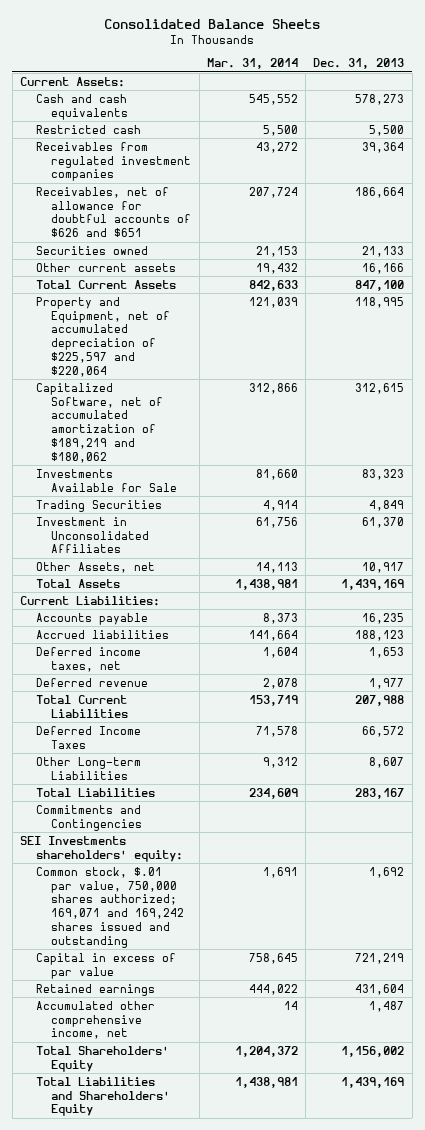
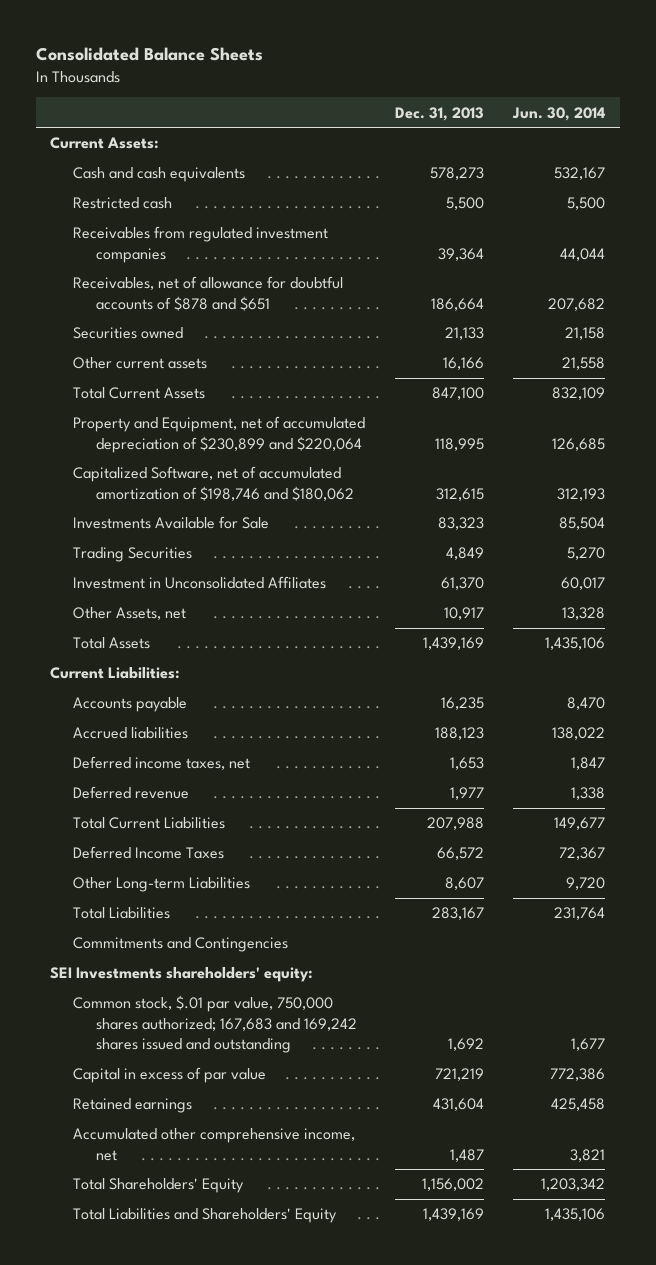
[206,58,298,70] Mar. 31, 2014 -> none
none -> [512,106,606,121] Jun. 30, 2014
[35,186,192,238] Receivables, net of allowance for doubtful accounts of $626 and $651 -> [73,276,344,311] Receivables, net of allowance for doubtful accounts of $878 and $651
[35,296,171,377] Property and Equipment, net of accumulated depreciation of $225,597 and $220,064 -> [73,416,366,453] Property and Equipment, net of accumulated depreciation of $230,899 and $220,064
[35,382,164,463] Capitalized Software, net of accumulated amortization of $189,219 and $180,062 -> [73,466,354,501] Capitalized Software, net of accumulated amortization of $198,746 and $180,062
[35,866,185,948] Common stock, $.01 par value, 750,000 shares authorized; 169,071 and 169,242 shares issued and outstanding -> [73,995,357,1054] Common stock, $.01 par value, 750,000 shares authorized; 167,683 and 169,242 shares issued and outstanding

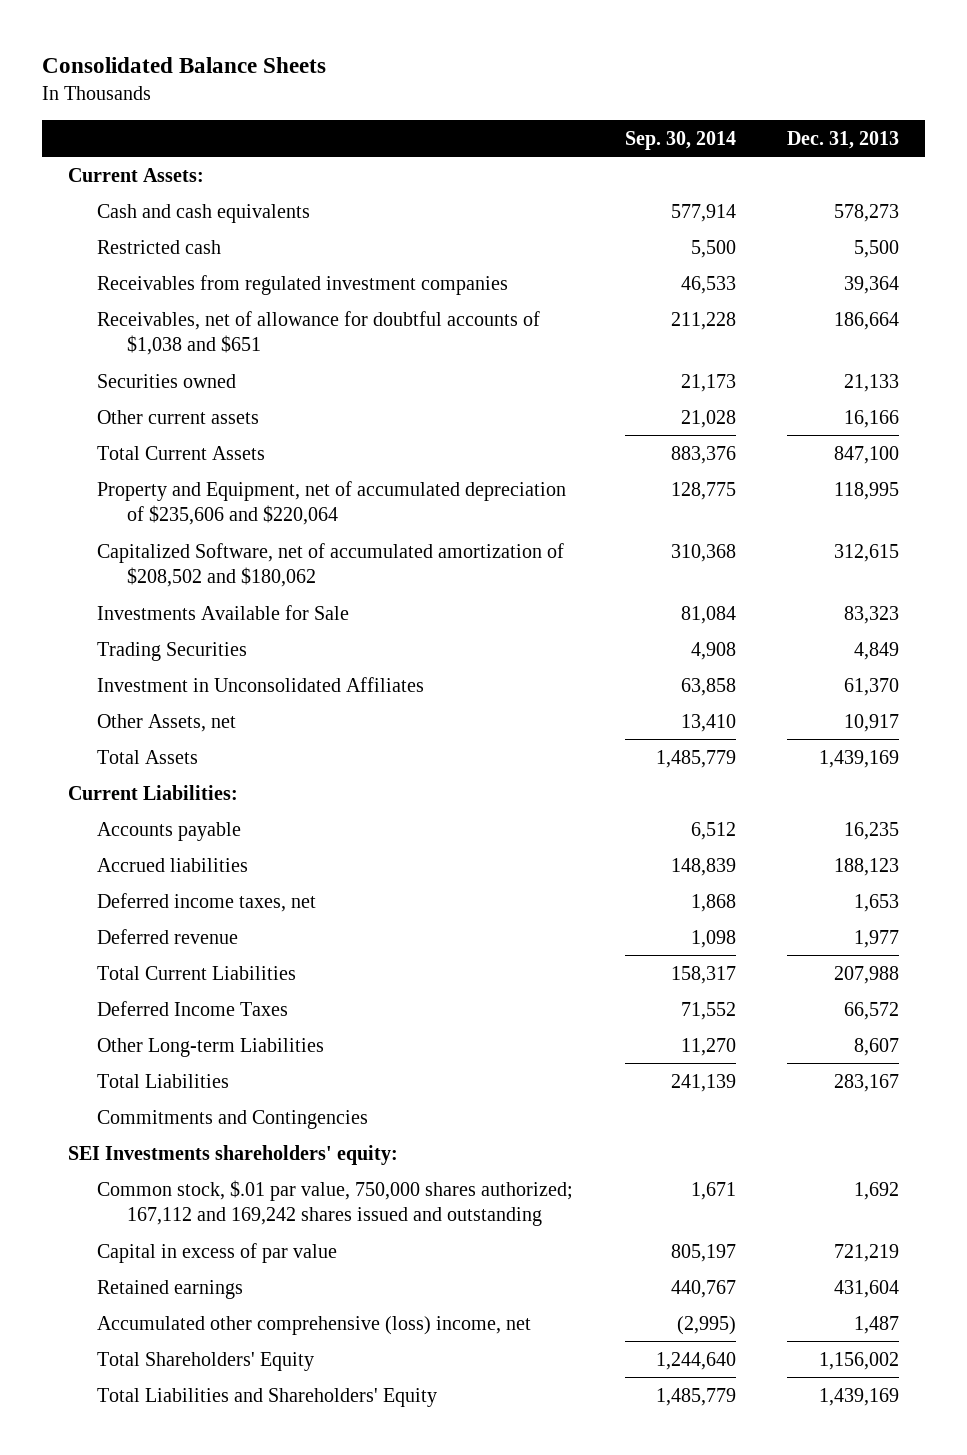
[512,106,606,121] Jun. 30, 2014 -> none
none -> [624,130,736,150] Sep. 30, 2014
[73,276,344,311] Receivables, net of allowance for doubtful accounts of $878 and $651 -> [97,310,541,356] Receivables, net of allowance for doubtful accounts of $1,038 and $651
[73,416,366,453] Property and Equipment, net of accumulated depreciation of $230,899 and $220,064 -> [97,480,567,526] Property and Equipment, net of accumulated depreciation of $235,606 and $220,064
[73,466,354,501] Capitalized Software, net of accumulated amortization of $198,746 and $180,062 -> [97,542,565,588] Capitalized Software, net of accumulated amortization of $208,502 and $180,062
[73,995,357,1054] Common stock, $.01 par value, 750,000 shares authorized; 167,683 and 169,242 shares issued and outstanding -> [97,1179,574,1227] Common stock, $.01 par value, 750,000 shares authorized; 167,112 and 169,242 shares issued and outstanding
[73,1128,356,1161] Accumulated other comprehensive income, net -> [97,1315,532,1335] Accumulated other comprehensive (loss) income, net

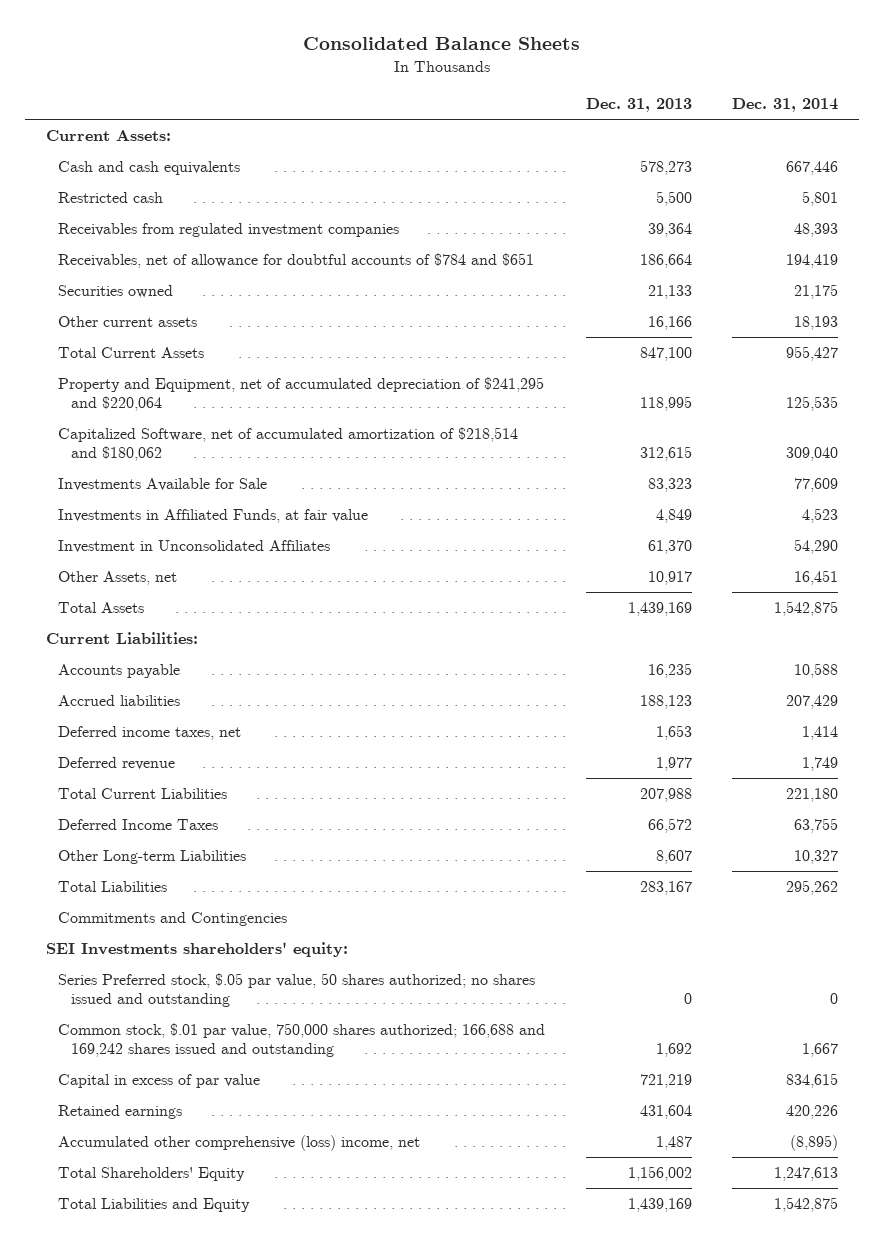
[624,130,736,150] Sep. 30, 2014 -> none
none -> [732,98,839,113] Dec. 31, 2014
[97,310,541,356] Receivables, net of allowance for doubtful accounts of $1,038 and $651 -> [58,253,535,269] Receivables, net of allowance for doubtful accounts of $784 and $651
[97,480,567,526] Property and Equipment, net of accumulated depreciation of $235,606 and $220,064 -> [58,377,545,412] Property and Equipment, net of accumulated depreciation of $241,295 and $220,064
[97,542,565,588] Capitalized Software, net of accumulated amortization of $208,502 and $180,062 -> [58,427,519,462] Capitalized Software, net of accumulated amortization of $218,514 and $180,062
[97,641,248,661] Trading Securities -> [58,509,369,524] Investments in Affiliated Funds, at fair value
none -> [58,973,536,1008] Series Preferred stock, $.05 par value, 50 shares authorized; no shares issued and outstanding
[97,1179,574,1227] Common stock, $.01 par value, 750,000 shares authorized; 167,112 and 169,242 shares issued and outstanding -> [58,1023,546,1058] Common stock, $.01 par value, 750,000 shares authorized; 166,688 and 169,242 shares issued and outstanding
[97,1387,438,1407] Total Liabilities and Shareholders' Equity -> [58,1198,251,1213] Total Liabilities and Equity

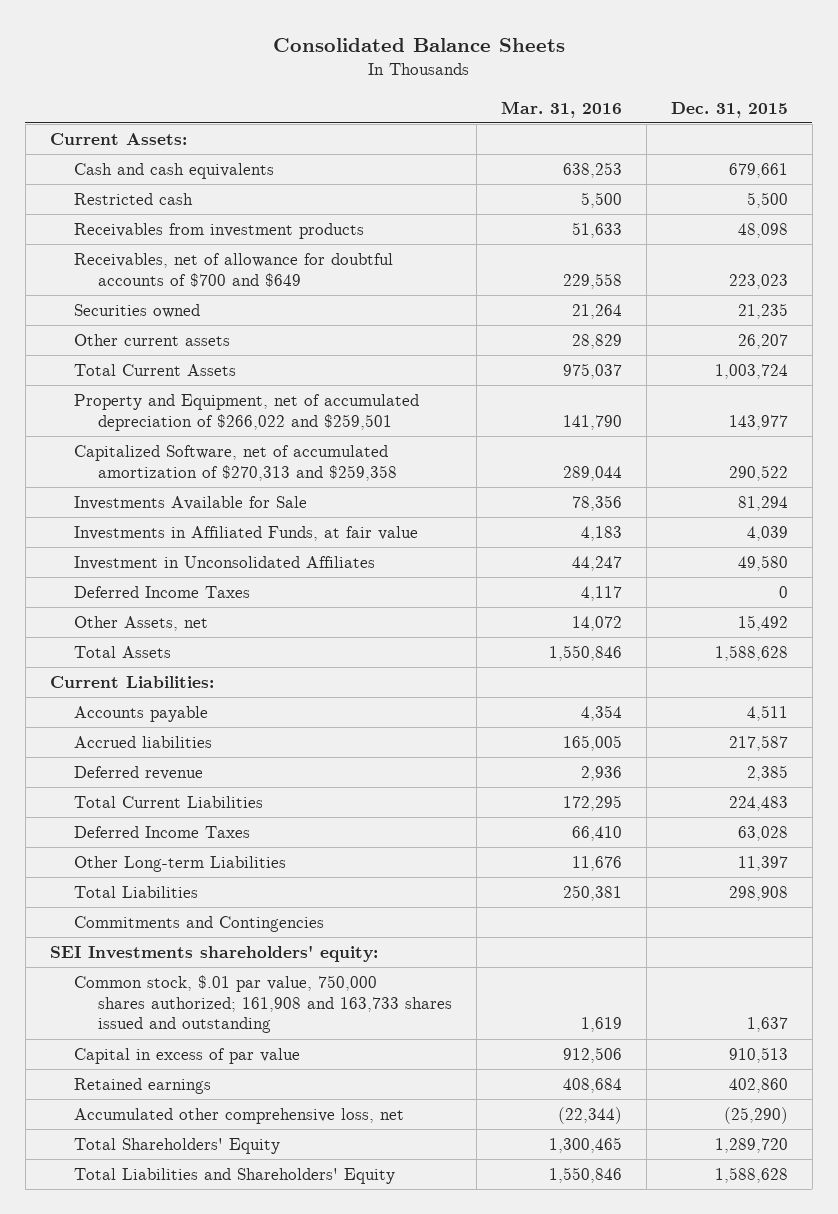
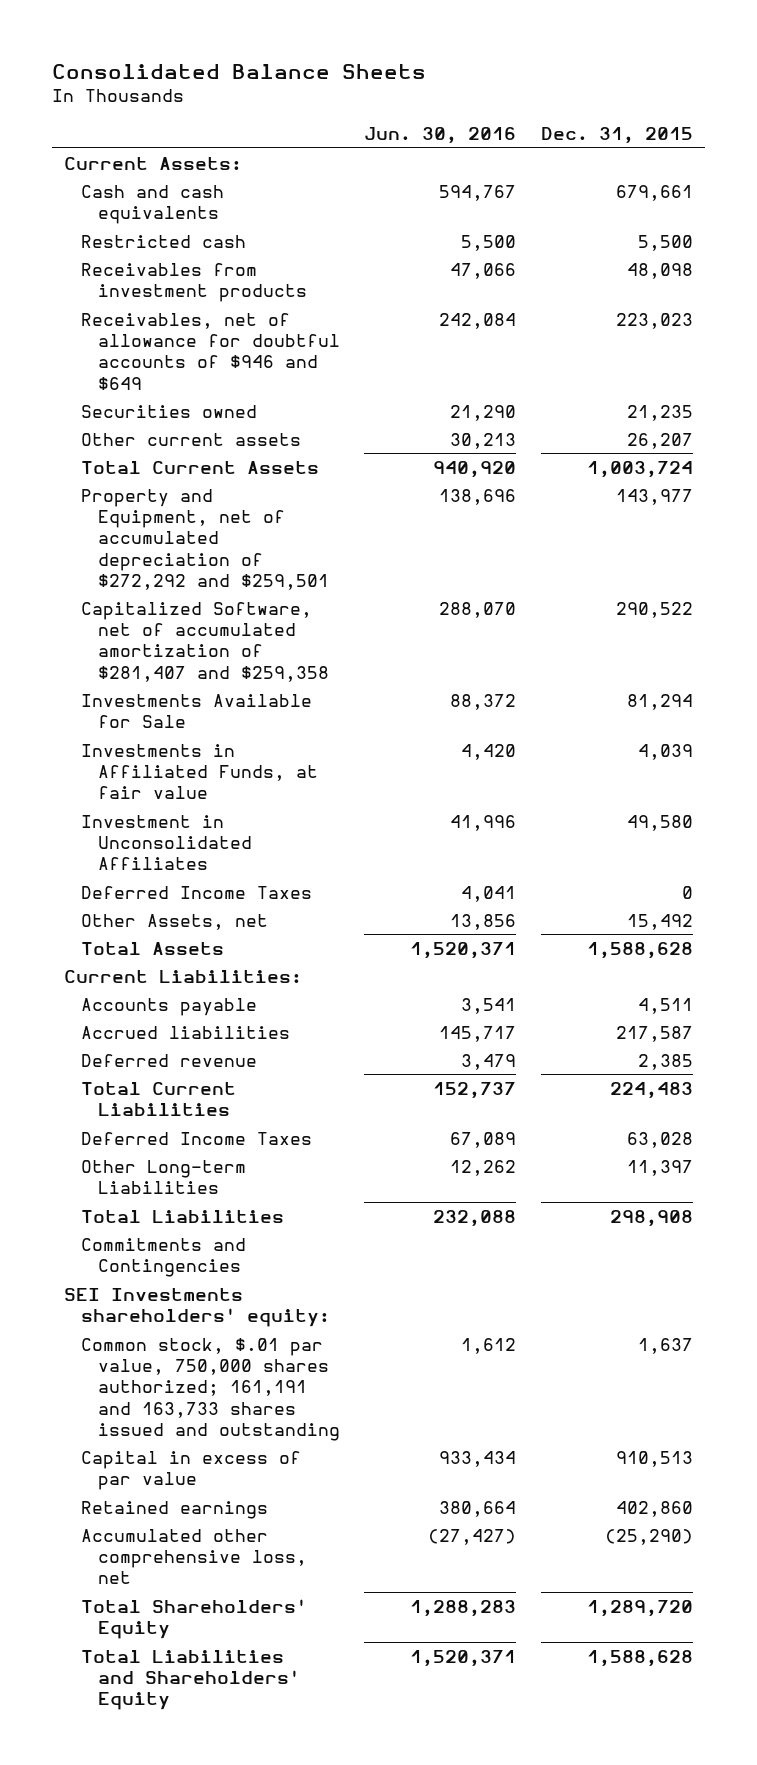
[500,100,622,118] Mar. 31, 2016 -> none
none -> [364,127,517,145] Jun. 30, 2016
[73,253,393,287] Receivables, net of allowance for doubtful accounts of $700 and $649 -> [81,312,340,390] Receivables, net of allowance for doubtful accounts of $946 and $649
[73,394,419,431] Property and Equipment, net of accumulated depreciation of $266,022 and $259,501 -> [81,488,329,590] Property and Equipment, net of accumulated depreciation of $272,292 and $259,501
[73,445,397,481] Capitalized Software, net of accumulated amortization of $270,313 and $259,358 -> [81,601,329,682] Capitalized Software, net of accumulated amortization of $281,407 and $259,358
[73,975,452,1034] Common stock, $.01 par value, 750,000 shares authorized; 161,908 and 163,733 shares issued and outstanding -> [81,1337,340,1441] Common stock, $.01 par value, 750,000 shares authorized; 161,191 and 163,733 shares issued and outstanding

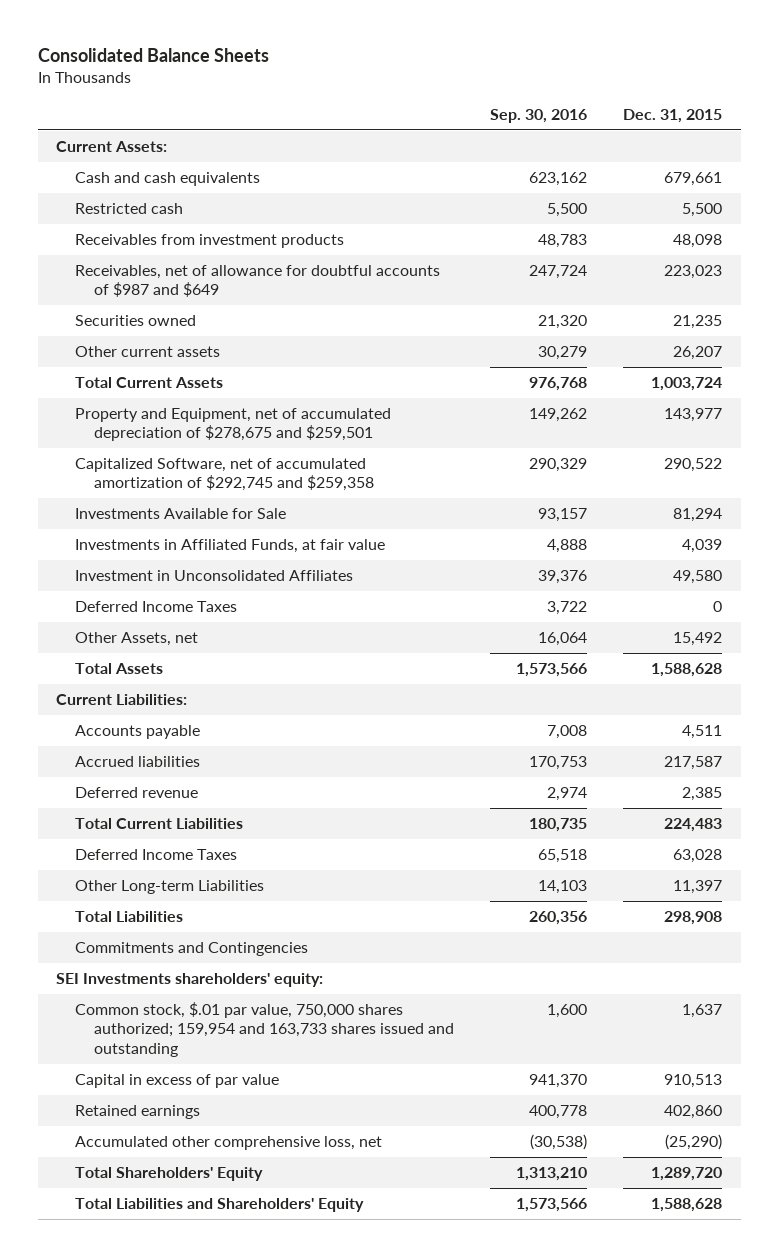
[364,127,517,145] Jun. 30, 2016 -> none
none -> [490,108,588,123] Sep. 30, 2016
[81,312,340,390] Receivables, net of allowance for doubtful accounts of $946 and $649 -> [74,265,440,298] Receivables, net of allowance for doubtful accounts of $987 and $649
[81,488,329,590] Property and Equipment, net of accumulated depreciation of $272,292 and $259,501 -> [74,408,391,442] Property and Equipment, net of accumulated depreciation of $278,675 and $259,501
[81,601,329,682] Capitalized Software, net of accumulated amortization of $281,407 and $259,358 -> [74,458,374,492] Capitalized Software, net of accumulated amortization of $292,745 and $259,358
[81,1337,340,1441] Common stock, $.01 par value, 750,000 shares authorized; 161,191 and 163,733 shares issued and outstanding -> [74,1002,454,1057] Common stock, $.01 par value, 750,000 shares authorized; 159,954 and 163,733 shares issued and outstanding

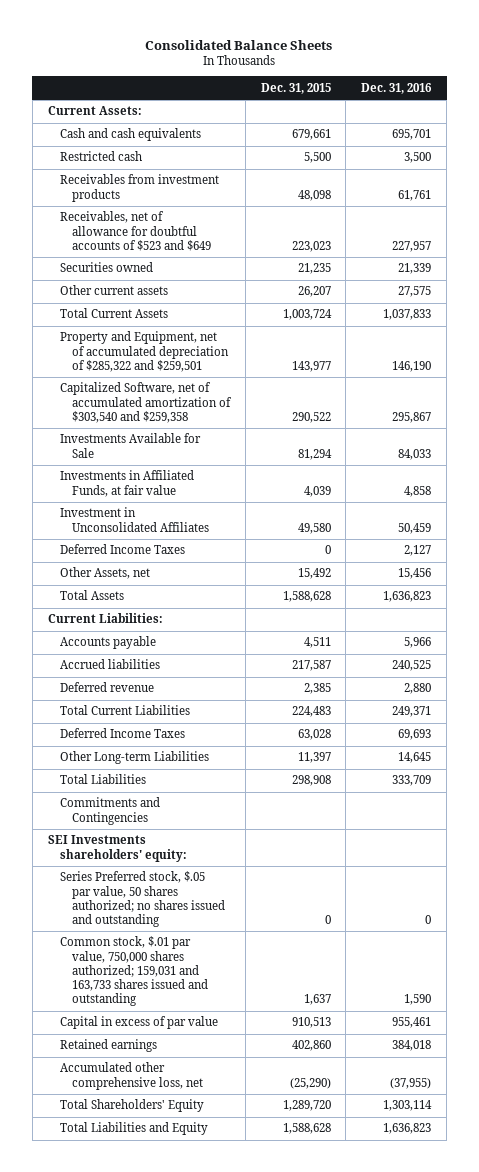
[490,108,588,123] Sep. 30, 2016 -> none
none -> [361,82,433,94] Dec. 31, 2016
[74,265,440,298] Receivables, net of allowance for doubtful accounts of $987 and $649 -> [59,211,211,251] Receivables, net of allowance for doubtful accounts of $523 and $649
[74,408,391,442] Property and Equipment, net of accumulated depreciation of $278,675 and $259,501 -> [59,331,229,372] Property and Equipment, net of accumulated depreciation of $285,322 and $259,501
[74,458,374,492] Capitalized Software, net of accumulated amortization of $292,745 and $259,358 -> [59,382,232,423] Capitalized Software, net of accumulated amortization of $303,540 and $259,358
none -> [59,871,225,928] Series Preferred stock, $.05 par value, 50 shares authorized; no shares issued and outstanding
[74,1002,454,1057] Common stock, $.01 par value, 750,000 shares authorized; 159,954 and 163,733 shares issued and outstanding -> [59,936,208,1007] Common stock, $.01 par value, 750,000 shares authorized; 159,031 and 163,733 shares issued and outstanding
[74,1198,364,1213] Total Liabilities and Shareholders' Equity -> [59,1122,208,1136] Total Liabilities and Equity

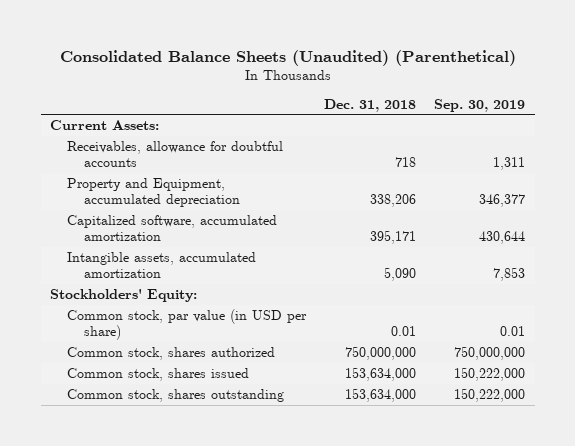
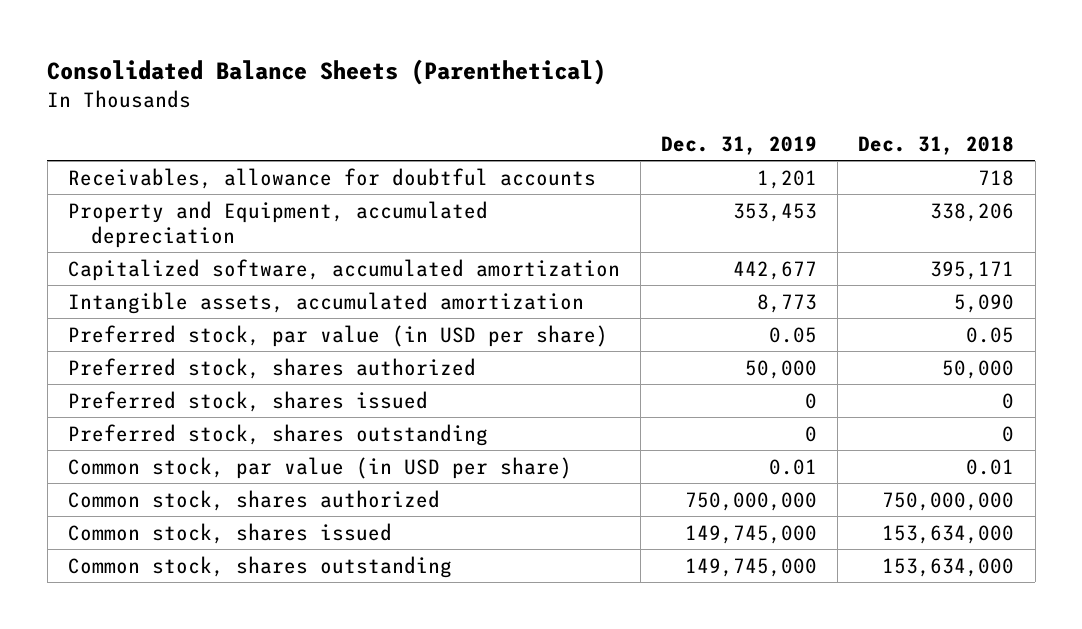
[59,49,516,66] Consolidated Balance Sheets (Unaudited) (Parenthetical) -> [47,58,607,85] Consolidated Balance Sheets (Parenthetical)
[434,98,526,112] Sep. 30, 2019 -> none
none -> [661,136,818,156] Dec. 31, 2019
[49,120,159,131] Current Assets: -> none
[49,289,197,303] Stockholders' Equity: -> none
none -> [67,324,608,347] Preferred stock, par value (in USD per share)
none -> [67,357,476,379] Preferred stock, shares authorized
none -> [67,390,428,412] Preferred stock, shares issued
none -> [67,423,488,446] Preferred stock, shares outstanding

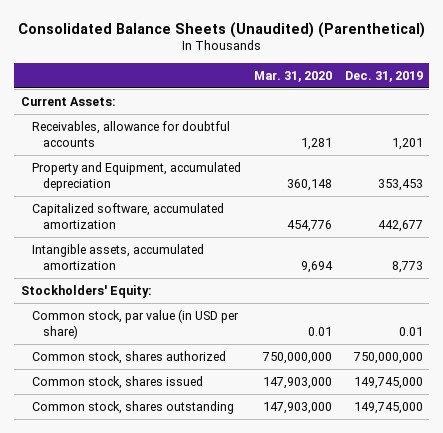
[47,58,607,85] Consolidated Balance Sheets (Parenthetical) -> [17,21,425,38] Consolidated Balance Sheets (Unaudited) (Parenthetical)
[858,136,1015,156] Dec. 31, 2018 -> none
none -> [253,70,332,82] Mar. 31, 2020
none -> [20,96,116,106] Current Assets:
[67,324,608,347] Preferred stock, par value (in USD per share) -> none
[67,357,476,379] Preferred stock, shares authorized -> none
[67,390,428,412] Preferred stock, shares issued -> none
[67,423,488,446] Preferred stock, shares outstanding -> none
none -> [20,284,152,298] Stockholders' Equity:

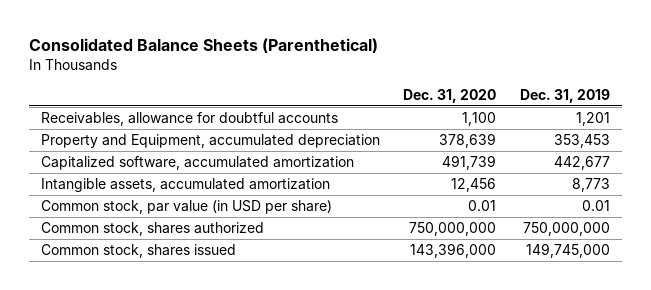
[17,21,425,38] Consolidated Balance Sheets (Unaudited) (Parenthetical) -> [28,37,378,53] Consolidated Balance Sheets (Parenthetical)
[253,70,332,82] Mar. 31, 2020 -> none
none -> [403,88,497,103] Dec. 31, 2020
[20,96,116,106] Current Assets: -> none
[20,284,152,298] Stockholders' Equity: -> none
[31,400,234,414] Common stock, shares outstanding -> none

